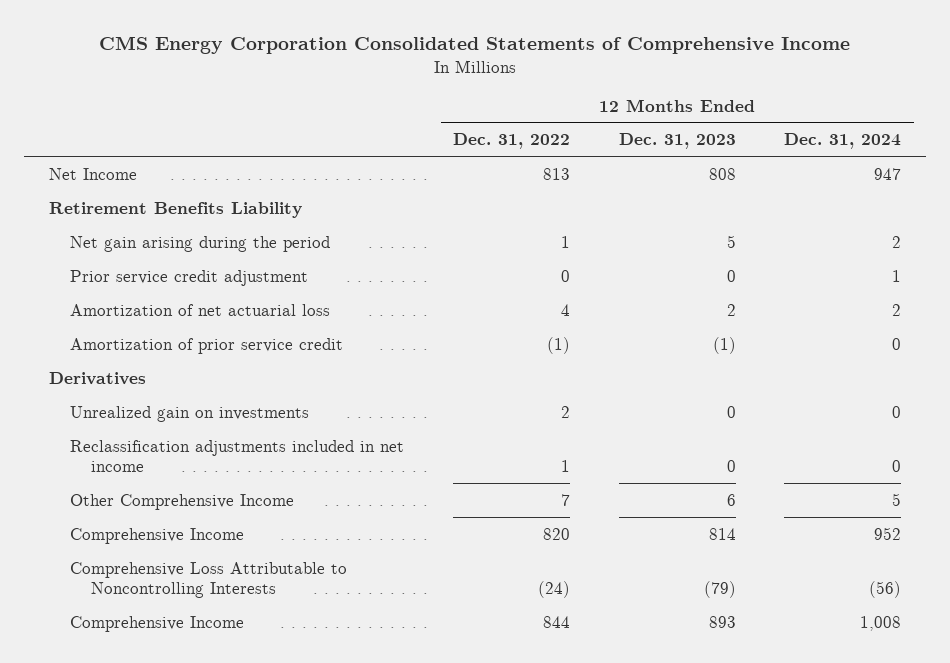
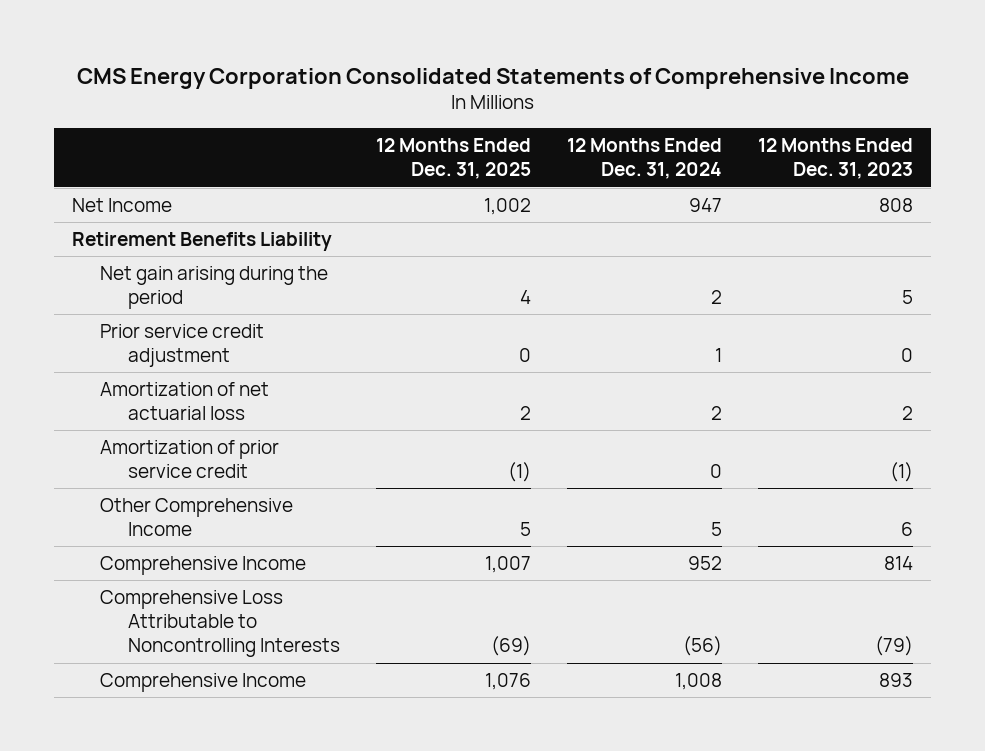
[452,133,570,150] Dec. 31, 2022 -> none
none -> [376,138,532,180] 12 Months Ended Dec. 31, 2025
[48,371,146,385] Derivatives -> none
[69,405,309,422] Unrealized gain on investments -> none
[69,439,404,473] Reclassification adjustments included in net income -> none

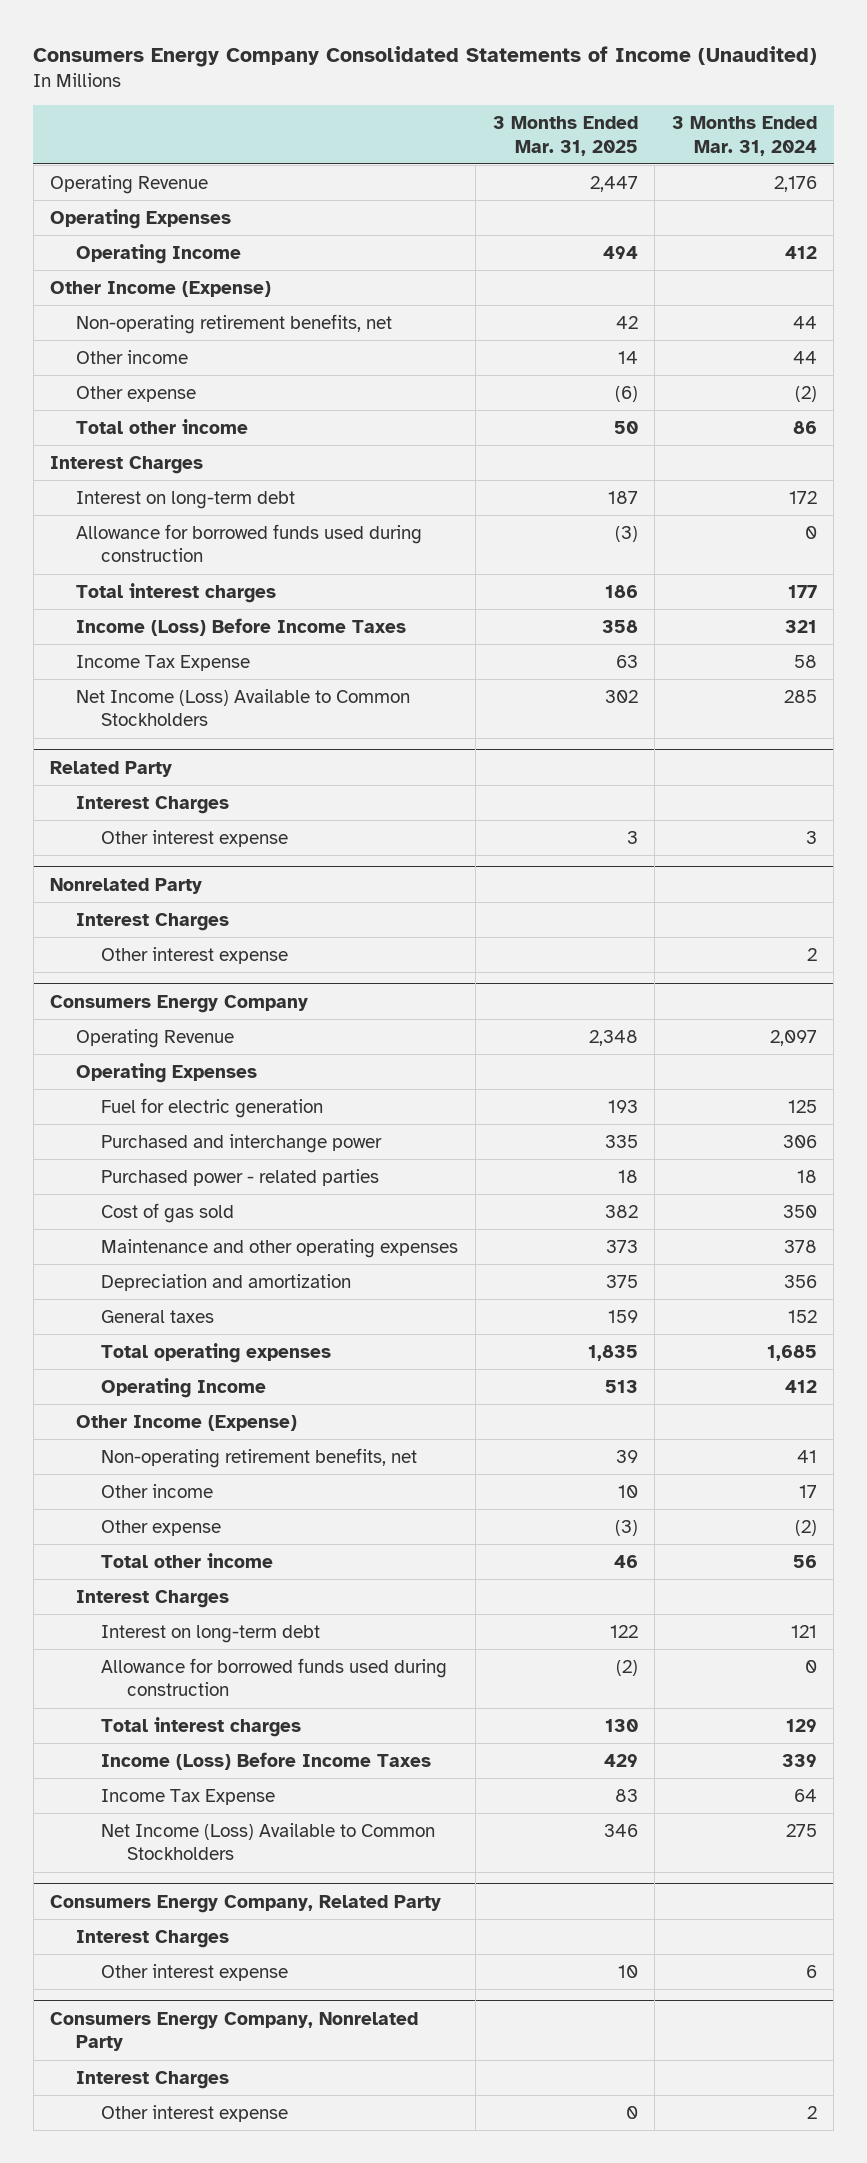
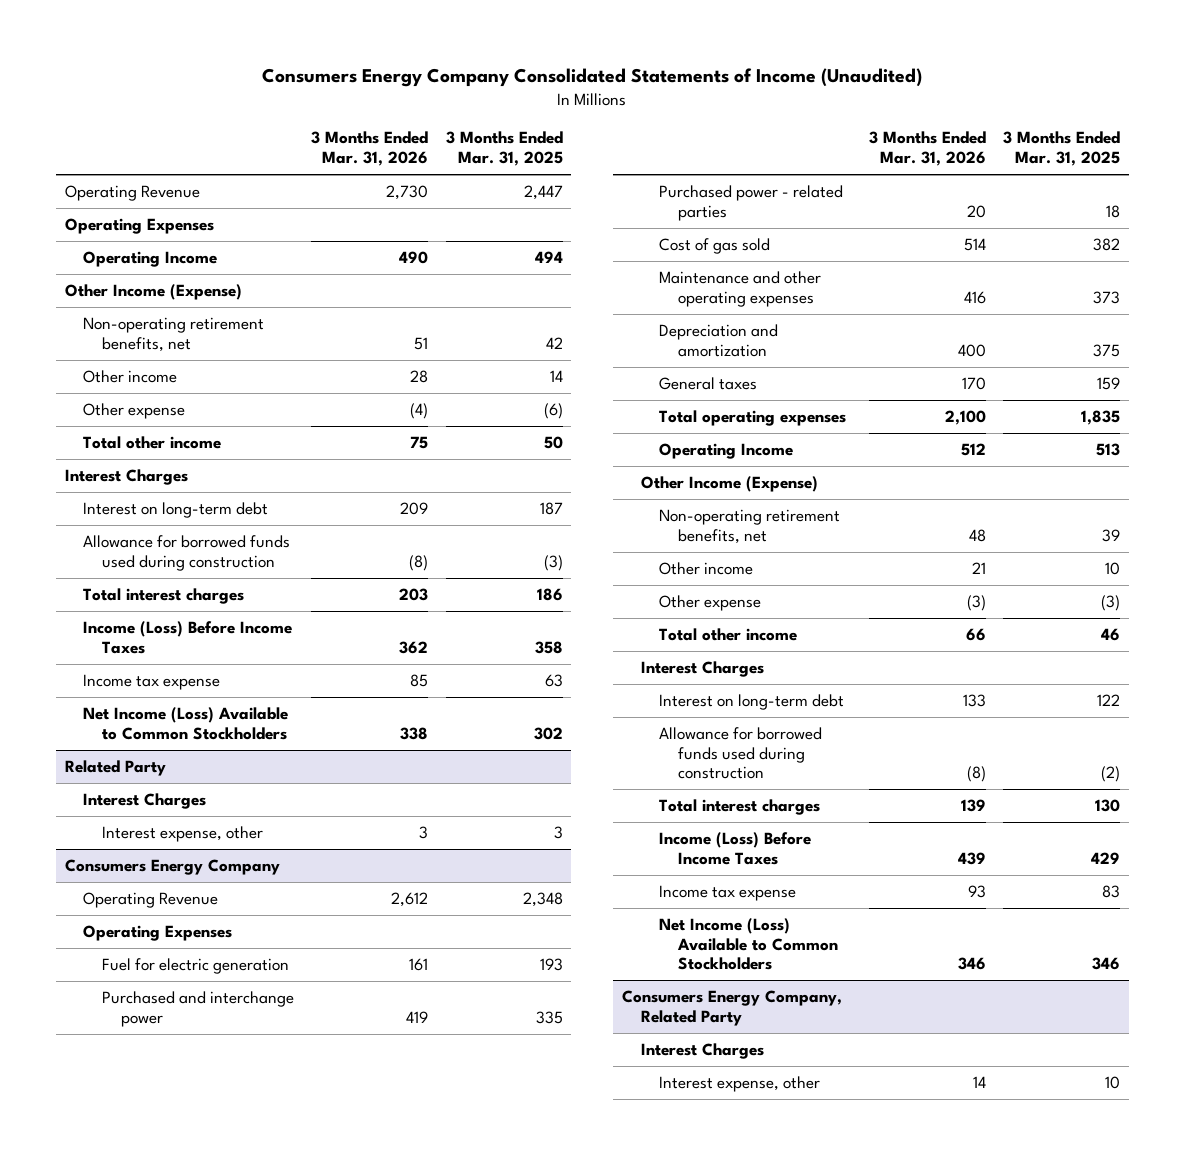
[671,115,817,156] 3 Months Ended Mar. 31, 2024 -> none
none -> [311,131,429,167] 3 Months Ended Mar. 31, 2026
[75,654,250,671] Income Tax Expense -> [83,674,221,691] Income tax expense
[50,877,203,894] Nonrelated Party -> none
[75,912,229,931] Interest Charges -> none
[101,946,289,964] Other interest expense -> none
[101,829,289,847] Other interest expense -> [102,826,264,843] Interest expense, other
[101,1788,276,1805] Income Tax Expense -> [659,885,797,902] Income tax expense
[50,2011,419,2052] Consumers Energy Company, Nonrelated Party -> none
[75,2070,229,2089] Interest Charges -> none
[101,2104,289,2122] Other interest expense -> none
[101,1963,289,1981] Other interest expense -> [659,1076,821,1093] Interest expense, other

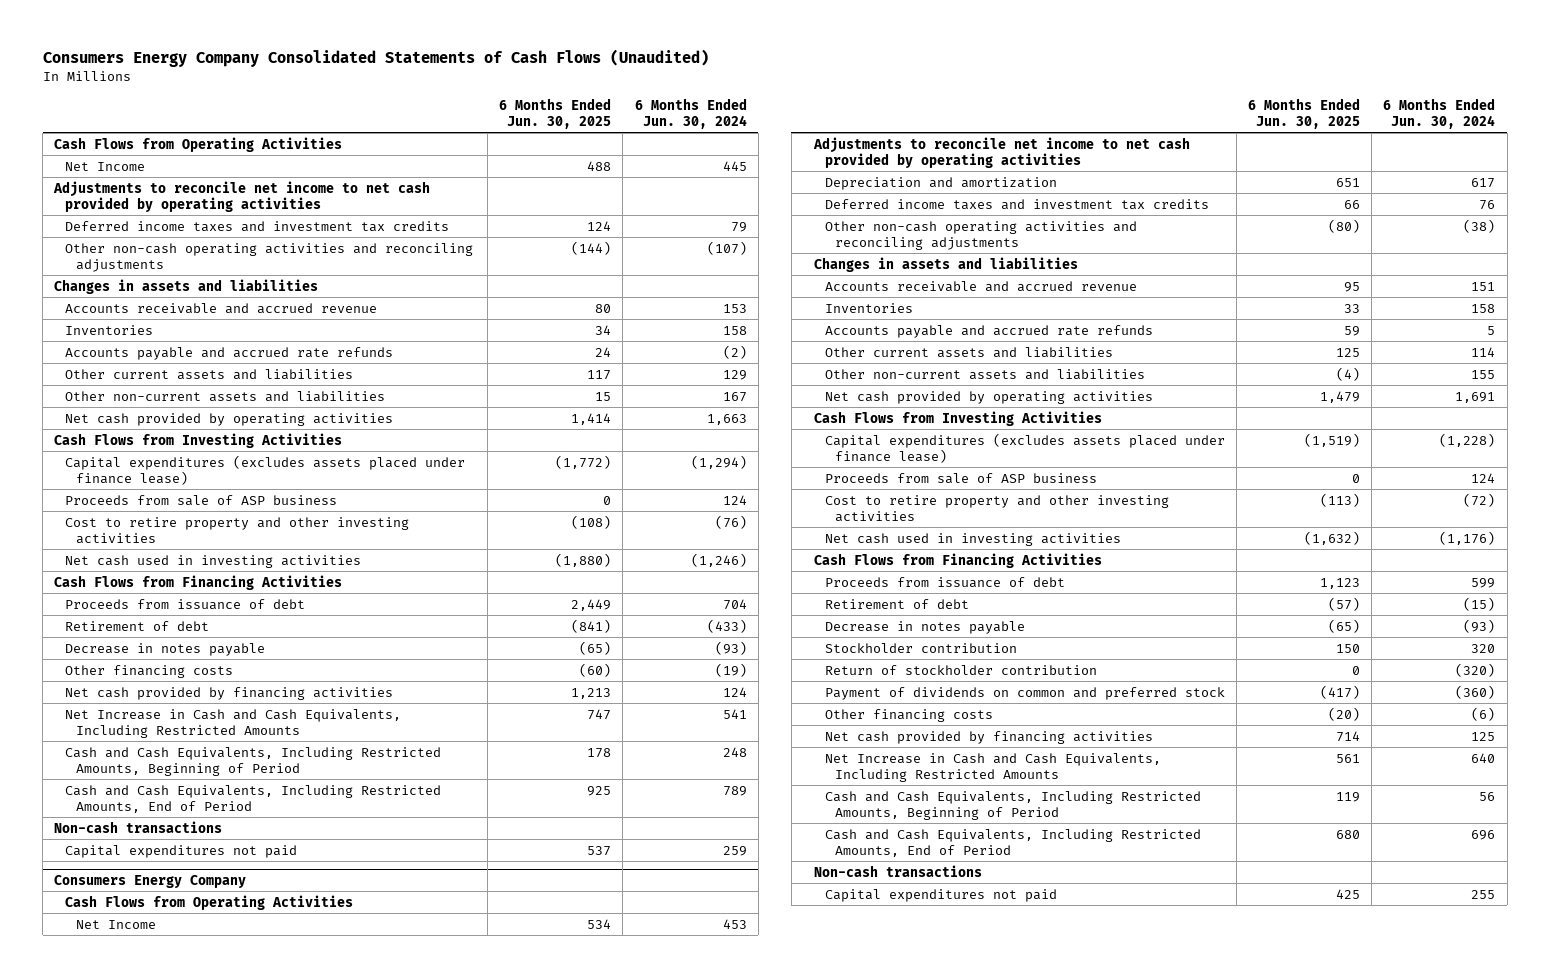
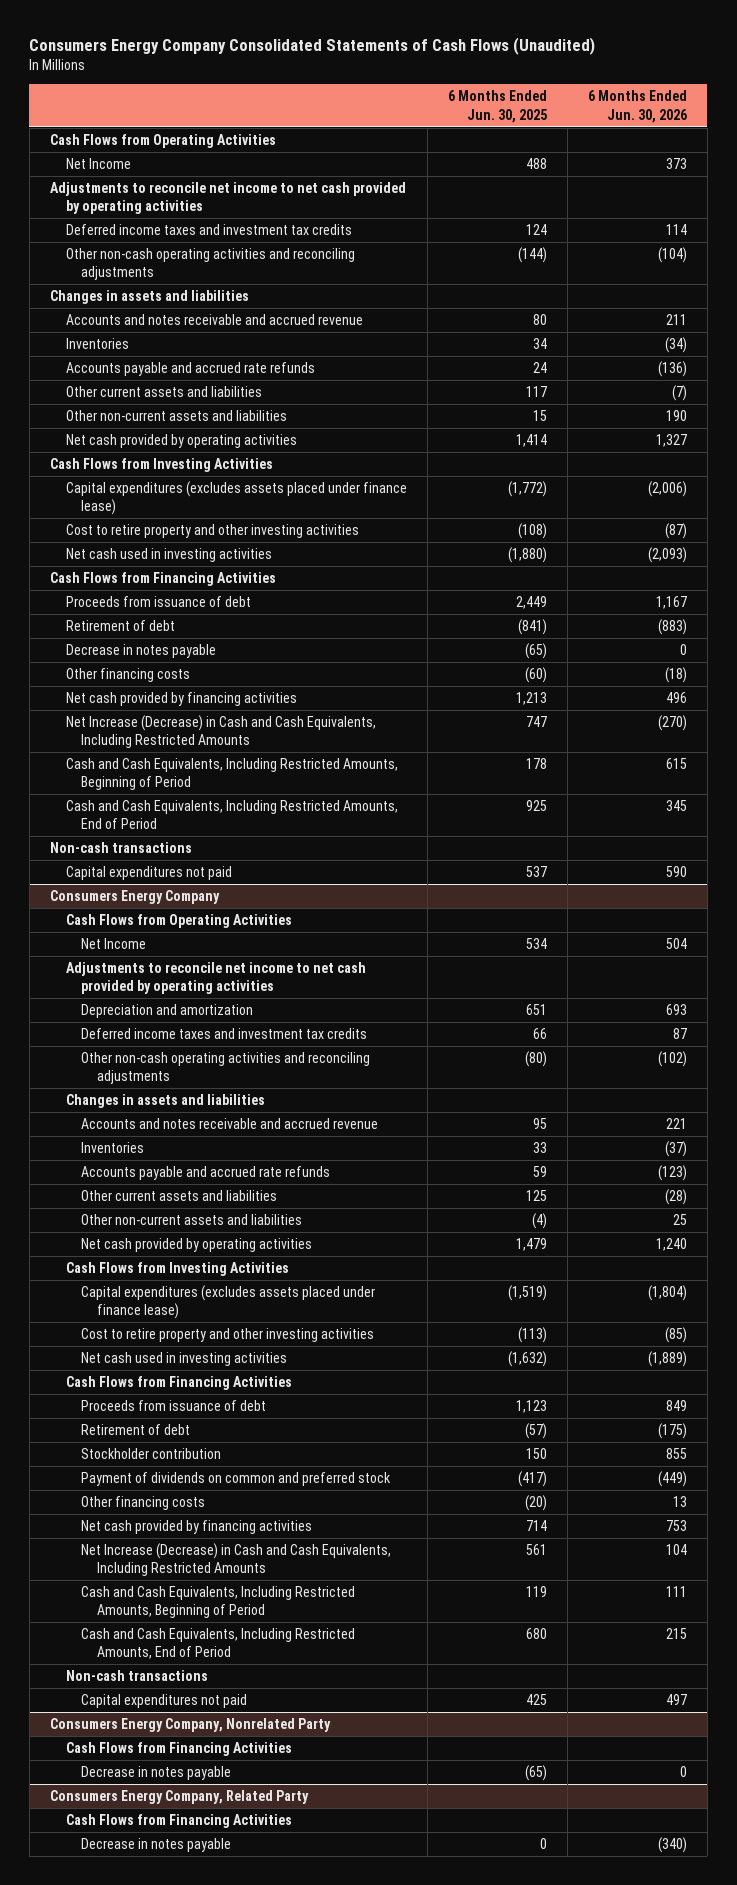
[634,97,747,129] 6 Months Ended Jun. 30, 2024 -> none
none -> [587,90,687,123] 6 Months Ended Jun. 30, 2026
[65,302,378,314] Accounts receivable and accrued revenue -> [65,314,363,326] Accounts and notes receivable and accrued revenue
[65,494,338,506] Proceeds from sale of ASP business -> none
[65,708,402,738] Net Increase in Cash and Cash Equivalents, Including Restricted Amounts -> [65,715,376,749] Net Increase (Decrease) in Cash and Cash Equivalents, Including Restricted Amounts
[824,280,1137,292] Accounts receivable and accrued revenue -> [81,1118,379,1130] Accounts and notes receivable and accrued revenue
[824,472,1097,484] Proceeds from sale of ASP business -> none
[824,620,1025,634] Decrease in notes payable -> none
[824,664,1097,675] Return of stockholder contribution -> none
[824,752,1161,782] Net Increase in Cash and Cash Equivalents, Including Restricted Amounts -> [81,1543,392,1577] Net Increase (Decrease) in Cash and Cash Equivalents, Including Restricted Amounts
none -> [49,1718,331,1733] Consumers Energy Company, Nonrelated Party
none -> [65,1742,292,1757] Cash Flows from Financing Activities
none -> [81,1766,232,1781] Decrease in notes payable
none -> [49,1790,309,1805] Consumers Energy Company, Related Party
none -> [65,1814,292,1829] Cash Flows from Financing Activities
none -> [81,1838,232,1853] Decrease in notes payable

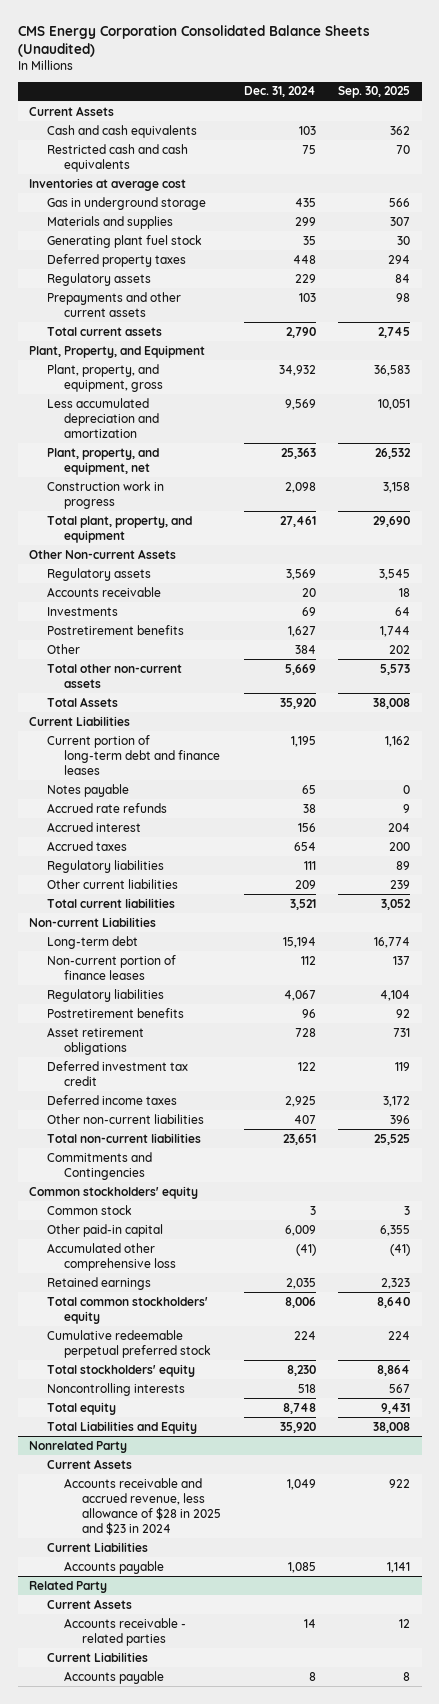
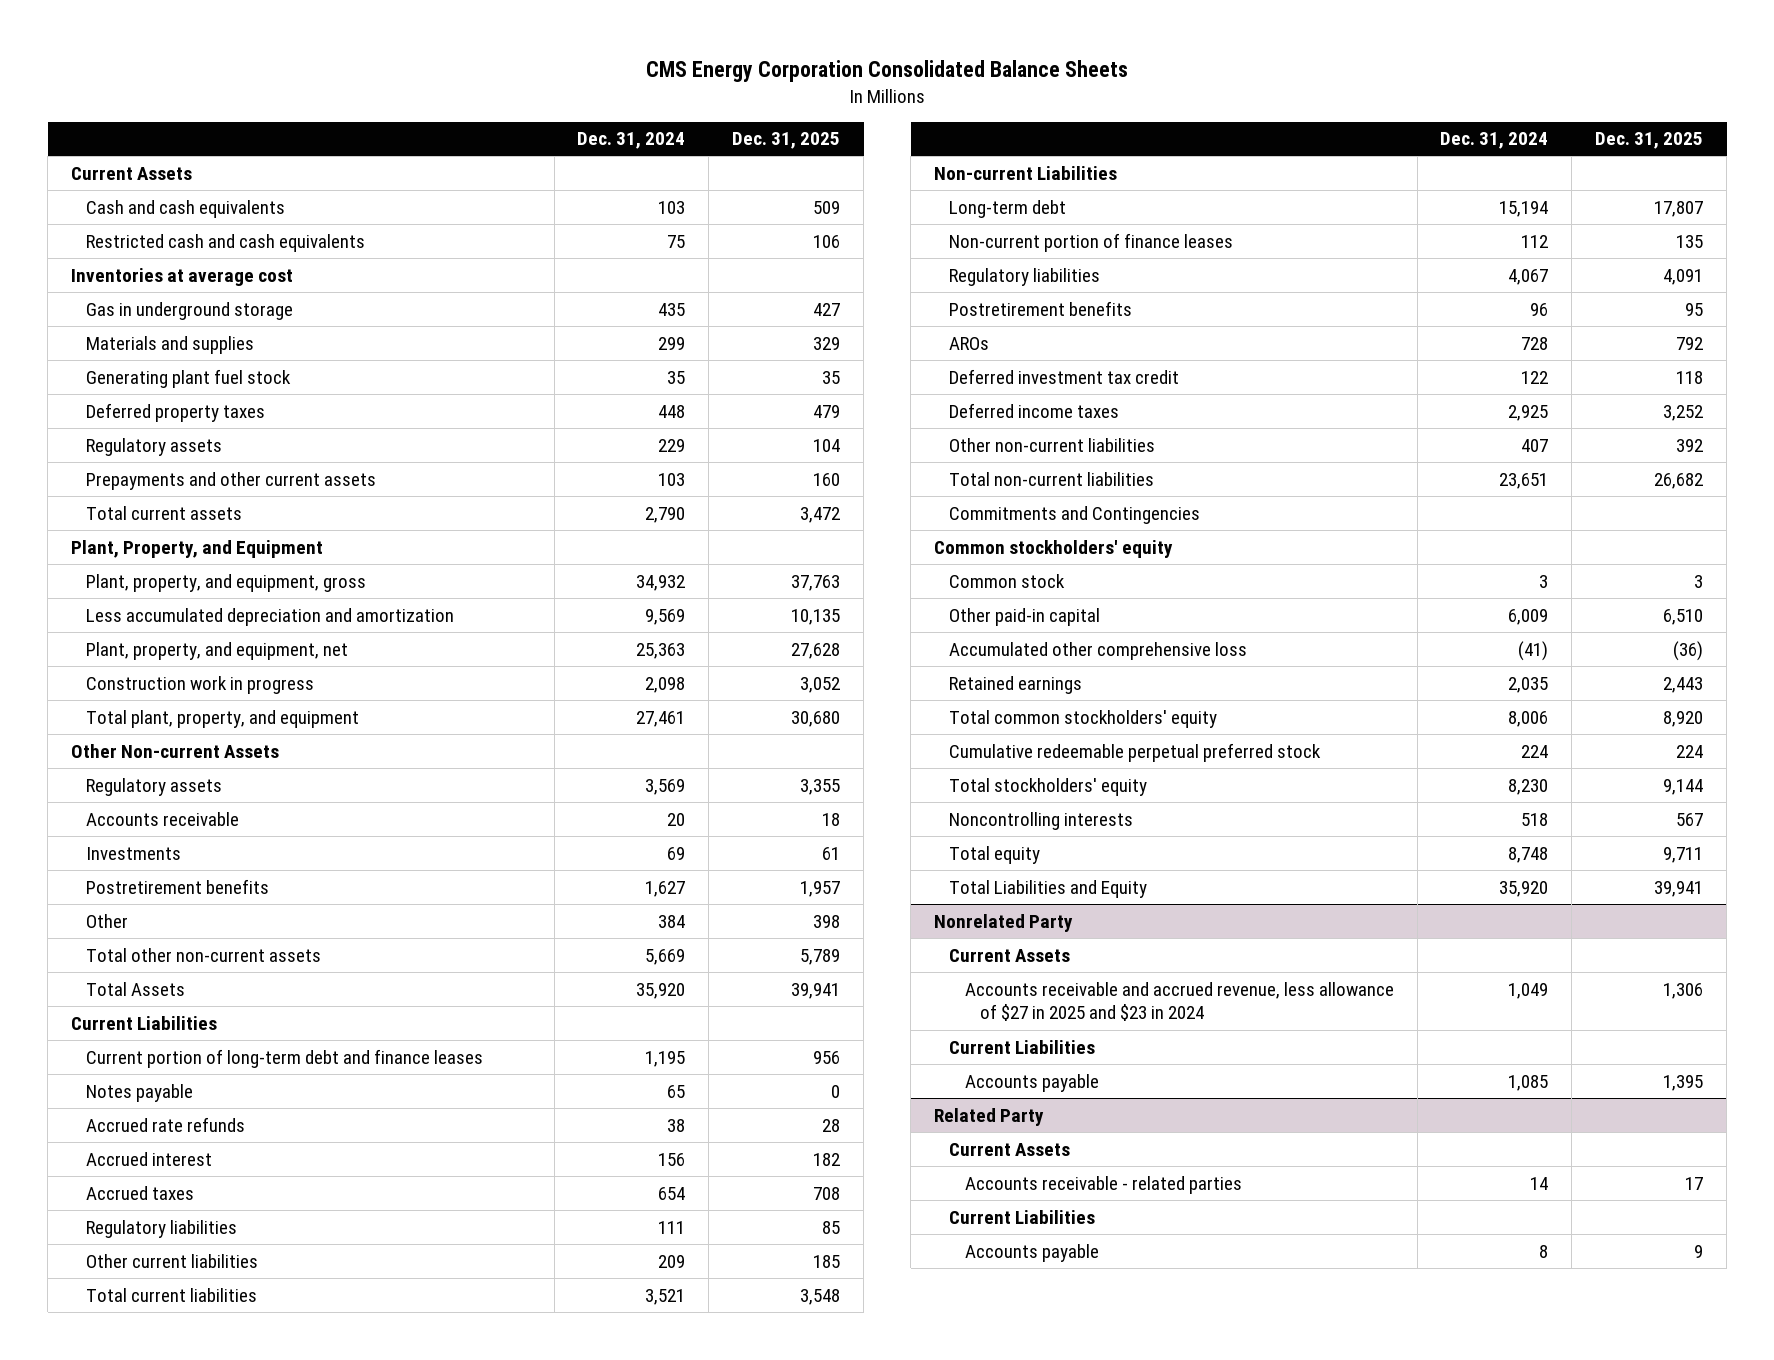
[17,24,370,58] CMS Energy Corporation Consolidated Balance Sheets (Unaudited) -> [646,60,1129,83] CMS Energy Corporation Consolidated Balance Sheets
[338,86,411,99] Sep. 30, 2025 -> none
none -> [732,132,841,150] Dec. 31, 2025
[46,1026,144,1055] Asset retirement obligations -> [949,336,990,350] AROs
[64,1477,222,1535] Accounts receivable and accrued revenue, less allowance of $28 in 2025 and $23 in 2024 -> [964,981,1394,1022] Accounts receivable and accrued revenue, less allowance of $27 in 2025 and $23 in 2024

